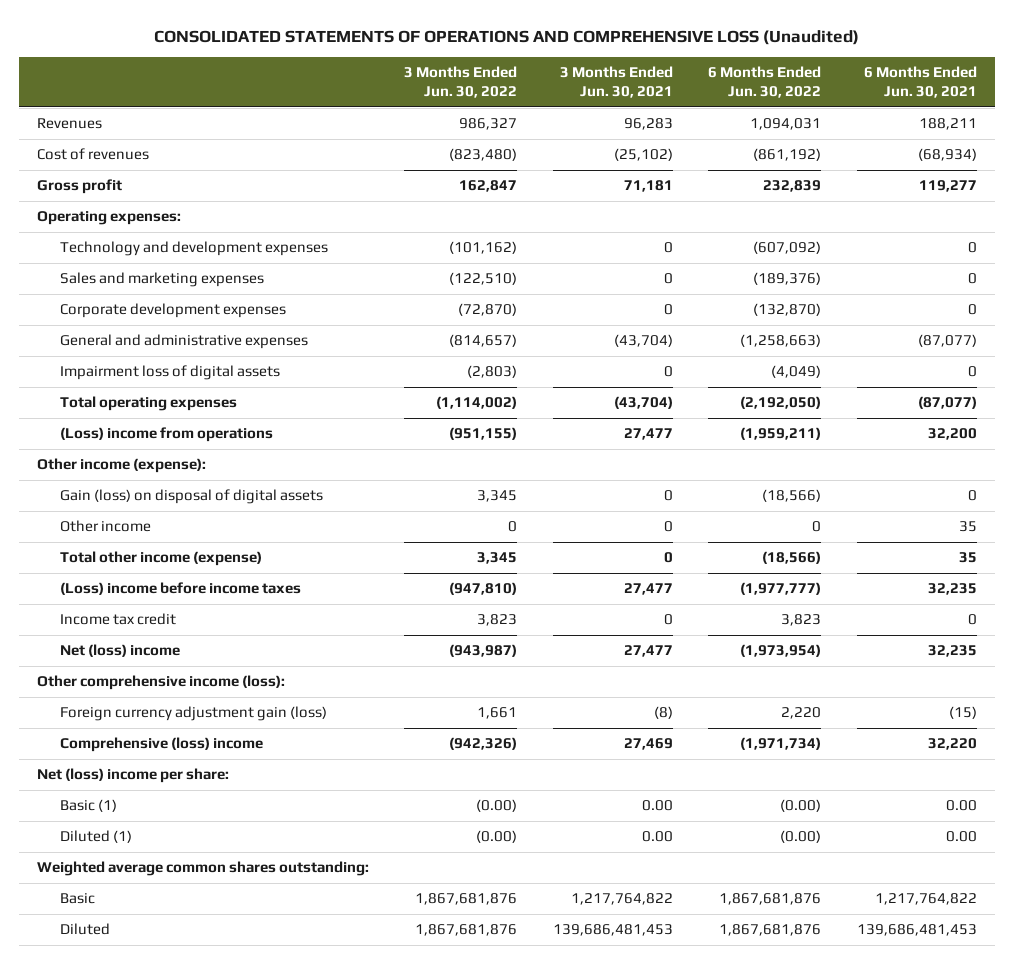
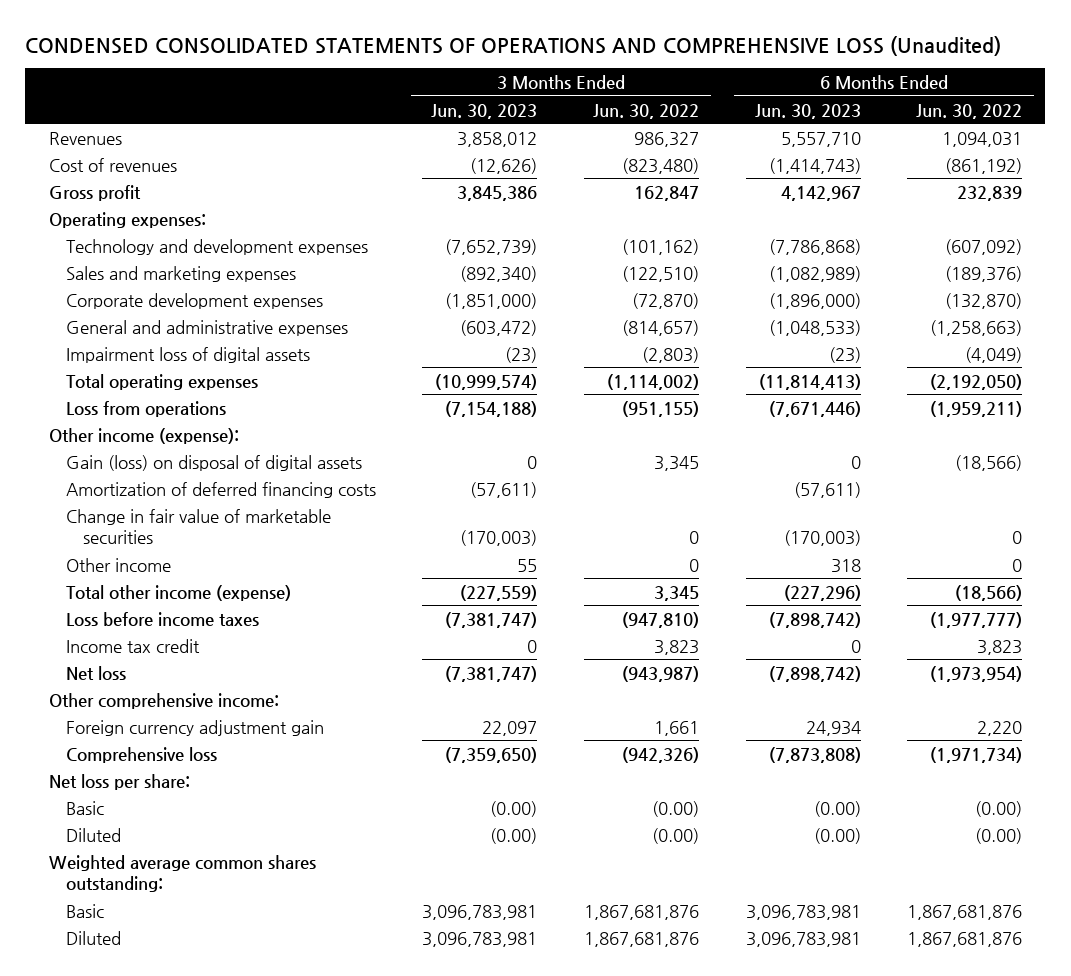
[153,30,859,46] CONSOLIDATED STATEMENTS OF OPERATIONS AND COMPREHENSIVE LOSS (Unaudited) -> [25,35,1002,56] CONDENSED CONSOLIDATED STATEMENTS OF OPERATIONS AND COMPREHENSIVE LOSS (Unaudited)
[559,66,673,99] 3 Months Ended Jun. 30, 2021 -> none
[863,66,977,99] 6 Months Ended Jun. 30, 2021 -> none
none -> [431,103,538,119] Jun. 30, 2023
none -> [754,103,861,119] Jun. 30, 2023
[60,427,274,443] (Loss) income from operations -> [65,400,226,417] Loss from operations
none -> [65,481,376,498] Amortization of deferred financing costs
none -> [65,508,331,545] Change in fair value of marketable securities
[60,582,302,596] (Loss) income before income taxes -> [65,611,259,627] Loss before income taxes
[60,644,181,658] Net (loss) income -> [65,665,126,680] Net loss
[36,675,285,691] Other comprehensive income (loss): -> [48,692,279,709] Other comprehensive income:
[60,706,328,722] Foreign currency adjustment gain (loss) -> [65,719,324,736] Foreign currency adjustment gain
[60,737,264,753] Comprehensive (loss) income -> [65,746,217,763] Comprehensive loss
[36,768,229,784] Net (loss) income per share: -> [48,773,190,790] Net loss per share:
[60,799,118,813] Basic (1) -> [65,800,104,815] Basic
[60,830,133,844] Diluted (1) -> [65,827,121,842] Diluted

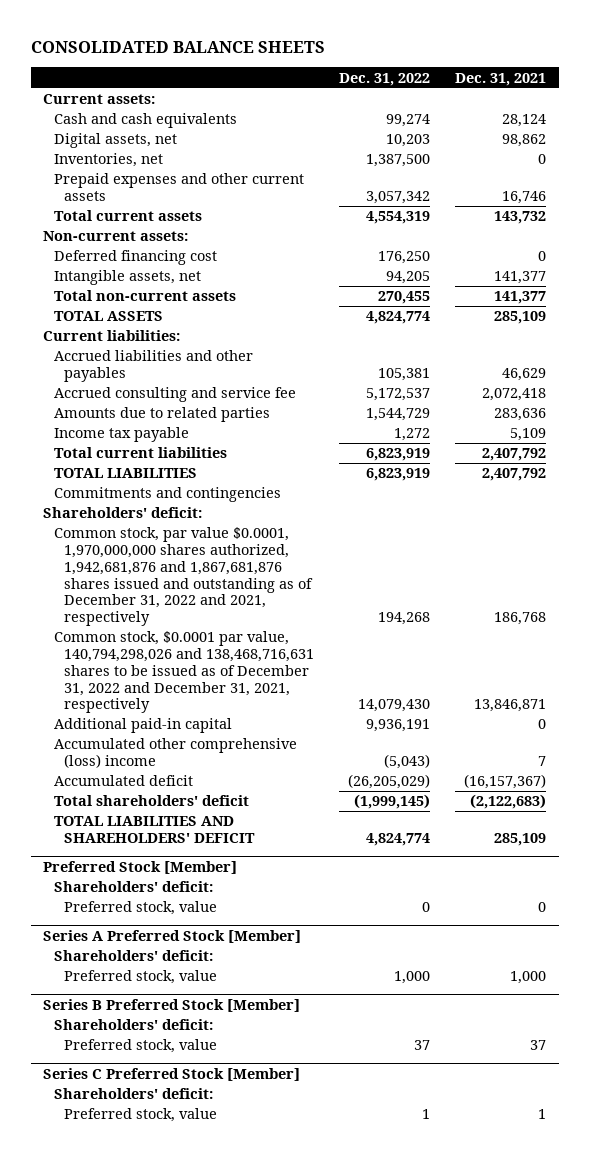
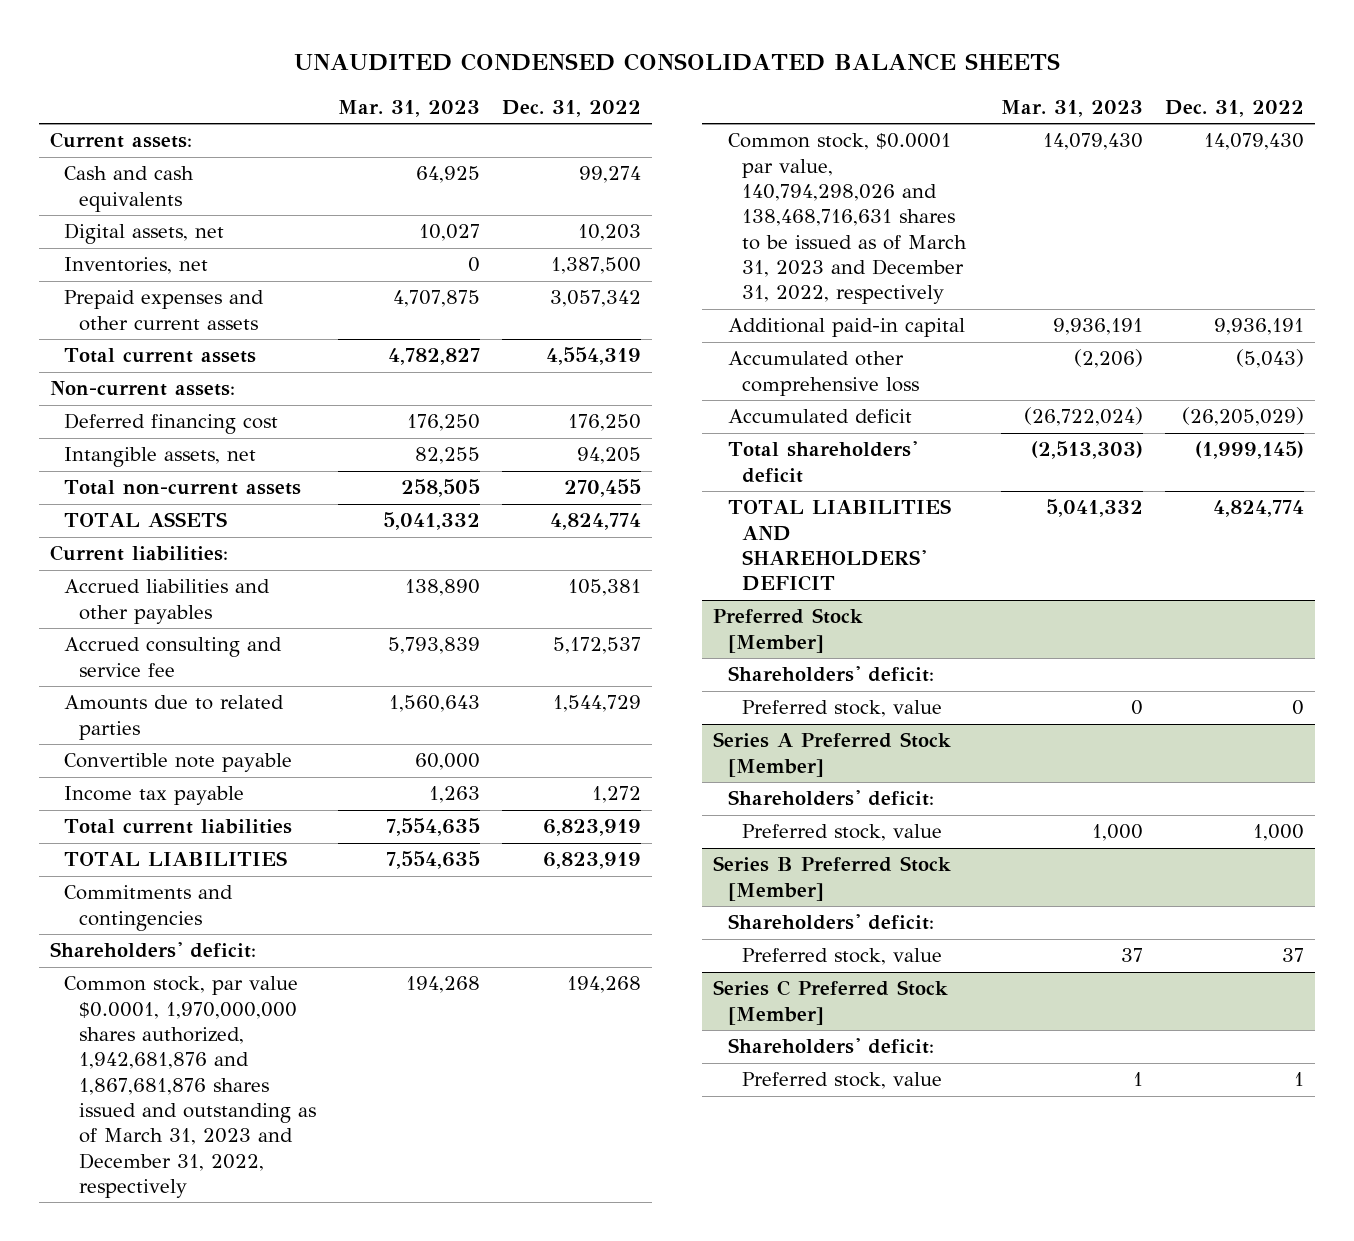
[30,40,325,53] CONSOLIDATED BALANCE SHEETS -> [293,53,1060,72] UNAUDITED CONDENSED CONSOLIDATED BALANCE SHEETS
[455,72,547,86] Dec. 31, 2021 -> none
none -> [337,99,480,117] Mar. 31, 2023
none -> [64,753,293,773] Convertible note payable
[53,527,314,627] Common stock, par value $0.0001, 1,970,000,000 shares authorized, 1,942,681,876 and 1,867,681,876 shares issued and outstanding as of December 31, 2022 and 2021, respectively -> [64,976,316,1198] Common stock, par value $0.0001, 1,970,000,000 shares authorized, 1,942,681,876 and 1,867,681,876 shares issued and outstanding as of March 31, 2023 and December 31, 2022, respectively
[53,631,315,714] Common stock, $0.0001 par value, 140,794,298,026 and 138,468,716,631 shares to be issued as of December 31, 2022 and December 31, 2021, respectively -> [727,133,968,305] Common stock, $0.0001 par value, 140,794,298,026 and 138,468,716,631 shares to be issued as of March 31, 2023 and December 31, 2022, respectively
[53,738,297,769] Accumulated other comprehensive (loss) income -> [727,351,920,396] Accumulated other comprehensive loss

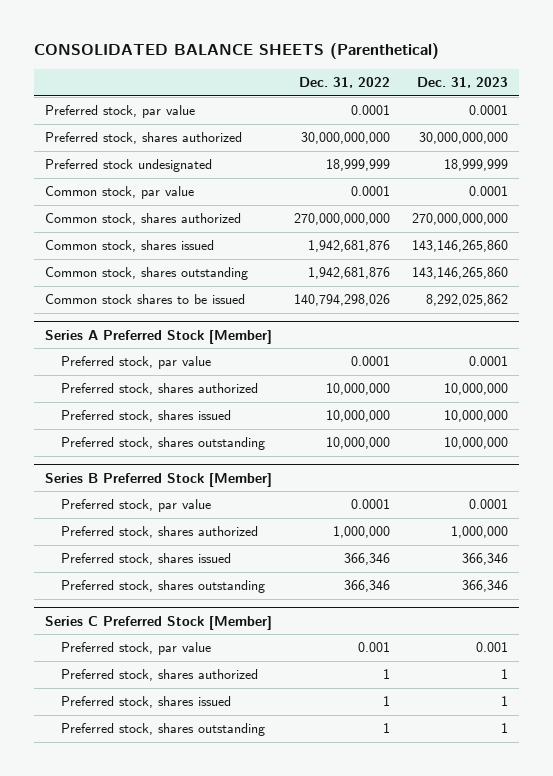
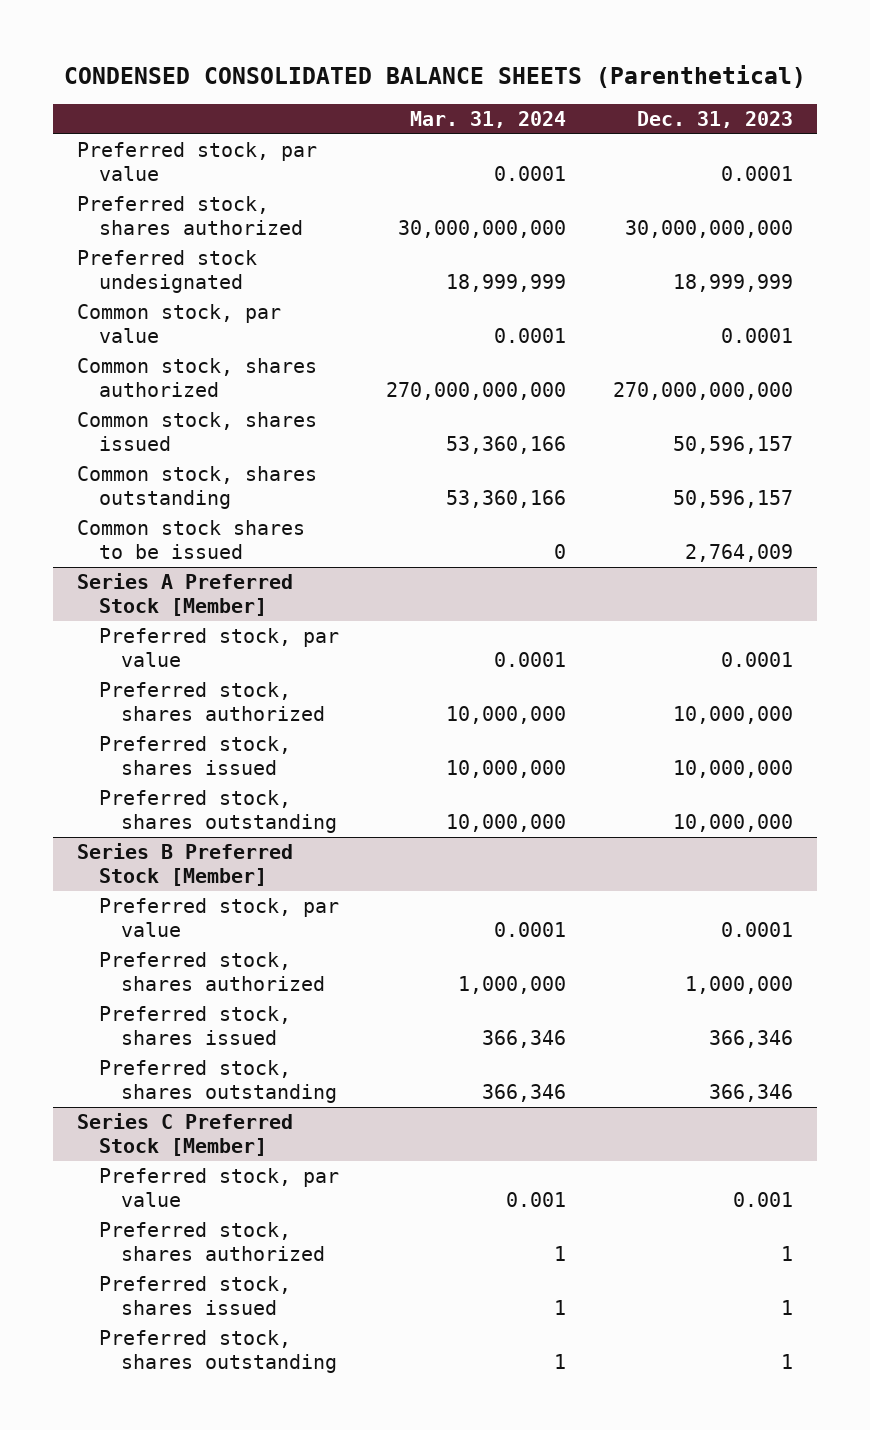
[33,42,439,59] CONSOLIDATED BALANCE SHEETS (Parenthetical) -> [63,64,806,88] CONDENSED CONSOLIDATED BALANCE SHEETS (Parenthetical)
[299,76,391,88] Dec. 31, 2022 -> none
none -> [410,110,567,128] Mar. 31, 2024
[412,240,509,253] 143,146,265,860 -> [673,436,794,455] 50,596,157
[412,267,509,280] 143,146,265,860 -> [673,490,794,509] 50,596,157
[426,294,509,307] 8,292,025,862 -> [685,544,794,563] 2,764,009

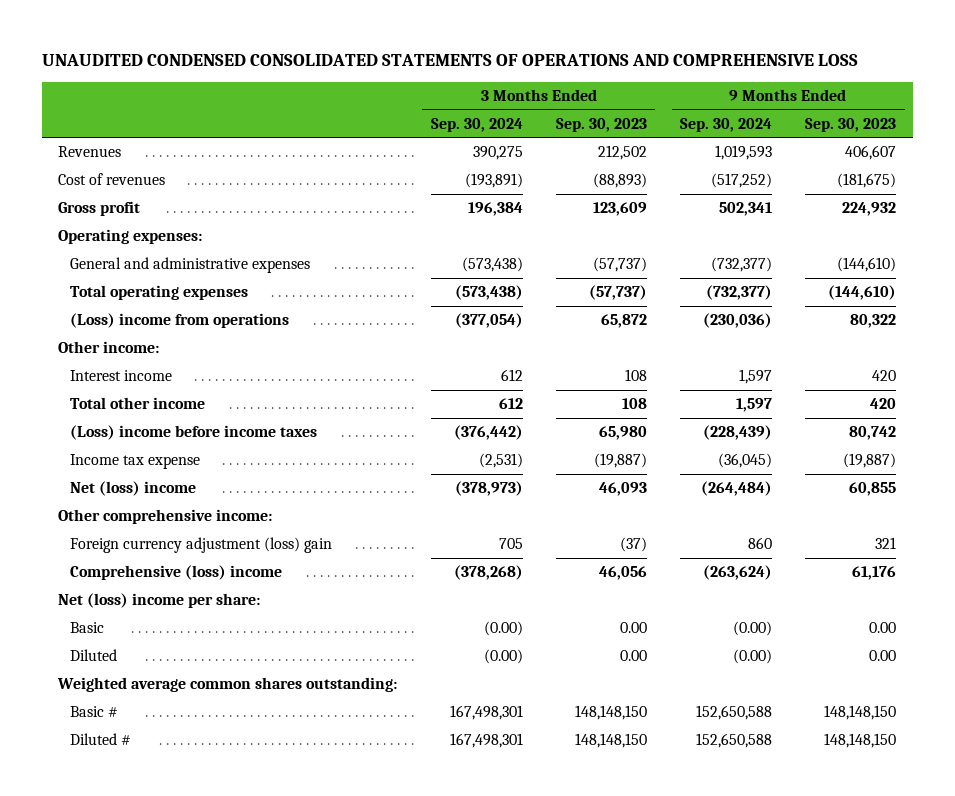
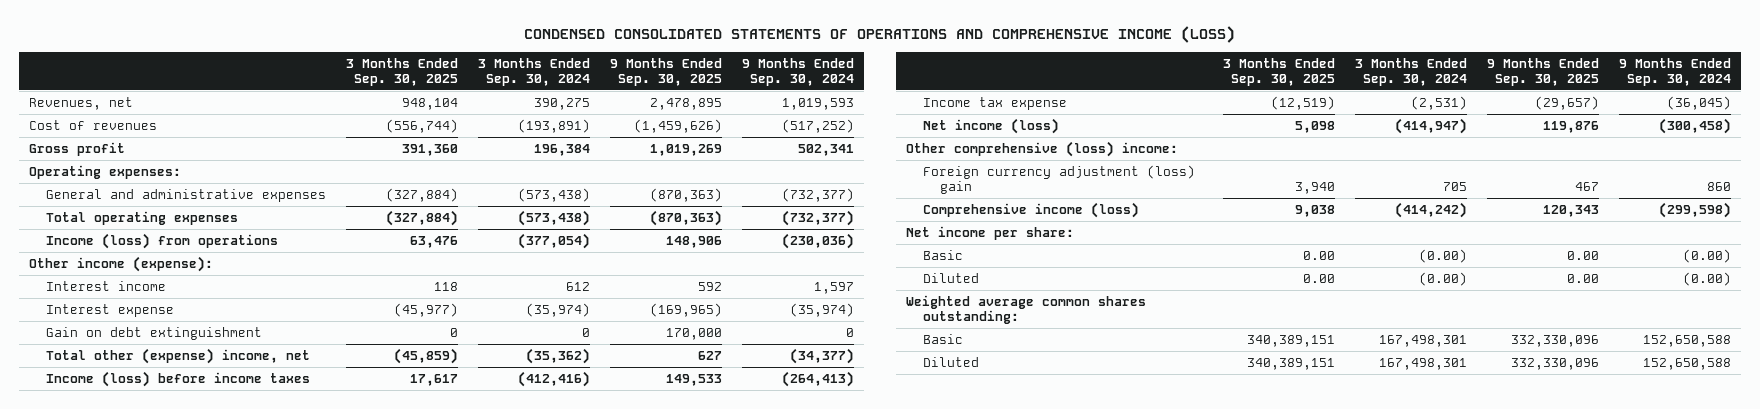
[41,53,858,66] UNAUDITED CONDENSED CONSOLIDATED STATEMENTS OF OPERATIONS AND COMPREHENSIVE LOSS -> [523,25,1235,43] CONDENSED CONSOLIDATED STATEMENTS OF OPERATIONS AND COMPREHENSIVE INCOME (LOSS)
[555,117,647,132] Sep. 30, 2023 -> none
[805,117,897,132] Sep. 30, 2023 -> none
none -> [345,57,458,86] 3 Months Ended Sep. 30, 2025
none -> [609,57,722,86] 9 Months Ended Sep. 30, 2025
[58,146,122,158] Revenues -> [28,97,133,111] Revenues, net
[70,313,290,329] (Loss) income from operations -> [46,233,279,250] Income (loss) from operations
[58,341,160,354] Other income: -> [28,256,213,273] Other income (expense):
none -> [46,304,175,318] Interest expense
none -> [46,327,263,341] Gain on debt extinguishment
[70,397,206,410] Total other income -> [46,348,311,365] Total other (expense) income, net
[498,398,523,410] 612 -> [525,348,590,365] (35,362)
[736,398,773,413] 1,597 -> [789,348,854,365] (34,377)
[70,425,318,441] (Loss) income before income taxes -> [46,371,311,388] Income (loss) before income taxes
[453,425,523,441] (376,442) -> [517,371,590,388] (412,416)
[703,425,773,441] (228,439) -> [781,371,854,388] (264,413)
[70,481,197,497] Net (loss) income -> [922,118,1059,135] Net income (loss)
[454,481,523,497] (378,973) -> [1394,118,1467,135] (414,947)
[701,481,773,497] (264,484) -> [1658,118,1731,135] (300,458)
[58,509,273,525] Other comprehensive income: -> [905,141,1178,158] Other comprehensive (loss) income:
[70,565,283,581] Comprehensive (loss) income -> [922,202,1139,219] Comprehensive income (loss)
[453,565,523,581] (378,268) -> [1394,202,1467,219] (414,242)
[703,565,773,581] (263,624) -> [1658,202,1731,219] (299,598)
[58,593,261,609] Net (loss) income per share: -> [905,226,1074,241] Net income per share:
[70,706,119,718] Basic # -> [922,334,963,345] Basic
[70,733,132,746] Diluted # -> [922,357,979,368] Diluted

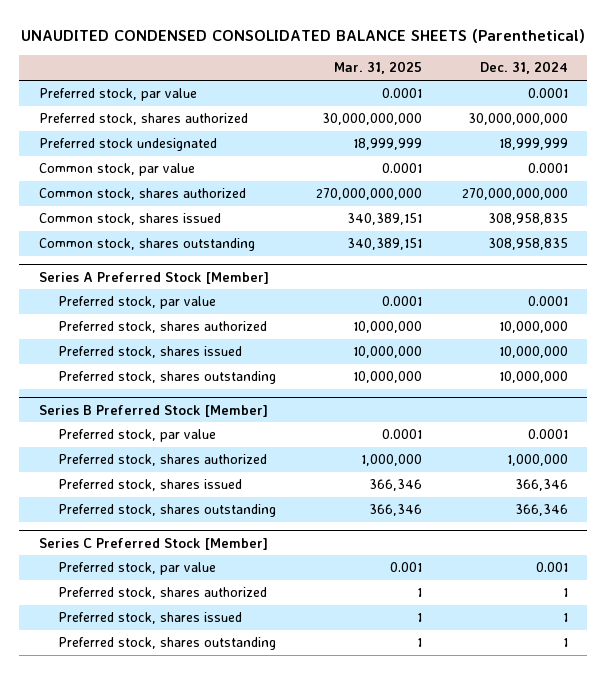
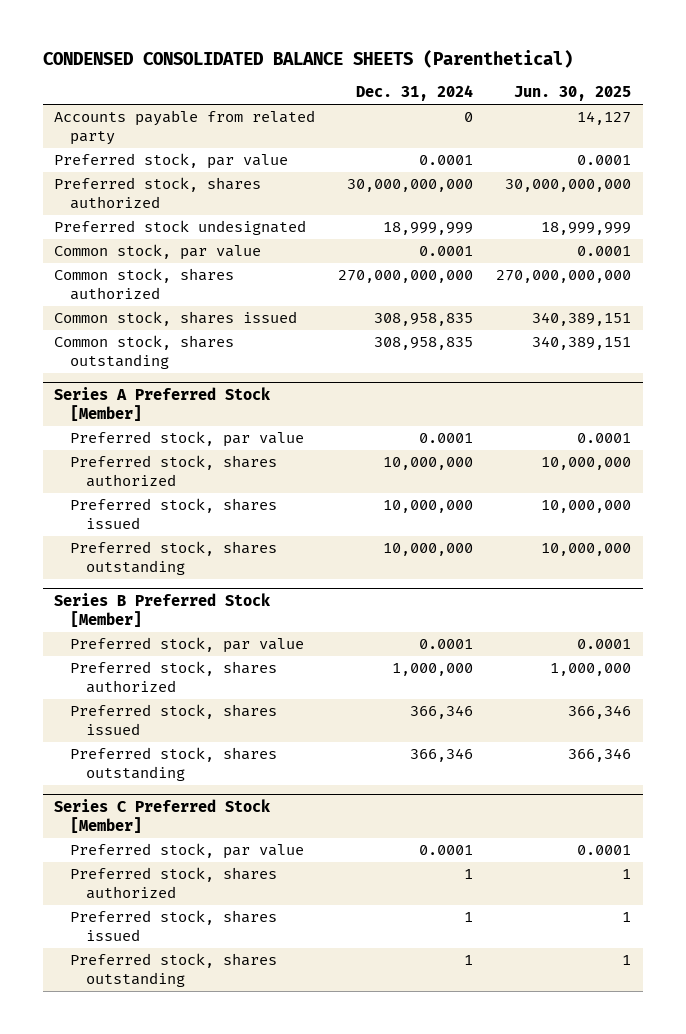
[21,29,586,44] UNAUDITED CONDENSED CONSOLIDATED BALANCE SHEETS (Parenthetical) -> [42,50,573,69] CONDENSED CONSOLIDATED BALANCE SHEETS (Parenthetical)
[333,61,422,75] Mar. 31, 2025 -> none
none -> [514,86,632,102] Jun. 30, 2025
none -> [54,110,316,146] Accounts payable from related party
[535,562,568,573] 0.001 -> [419,845,474,856] 0.0001

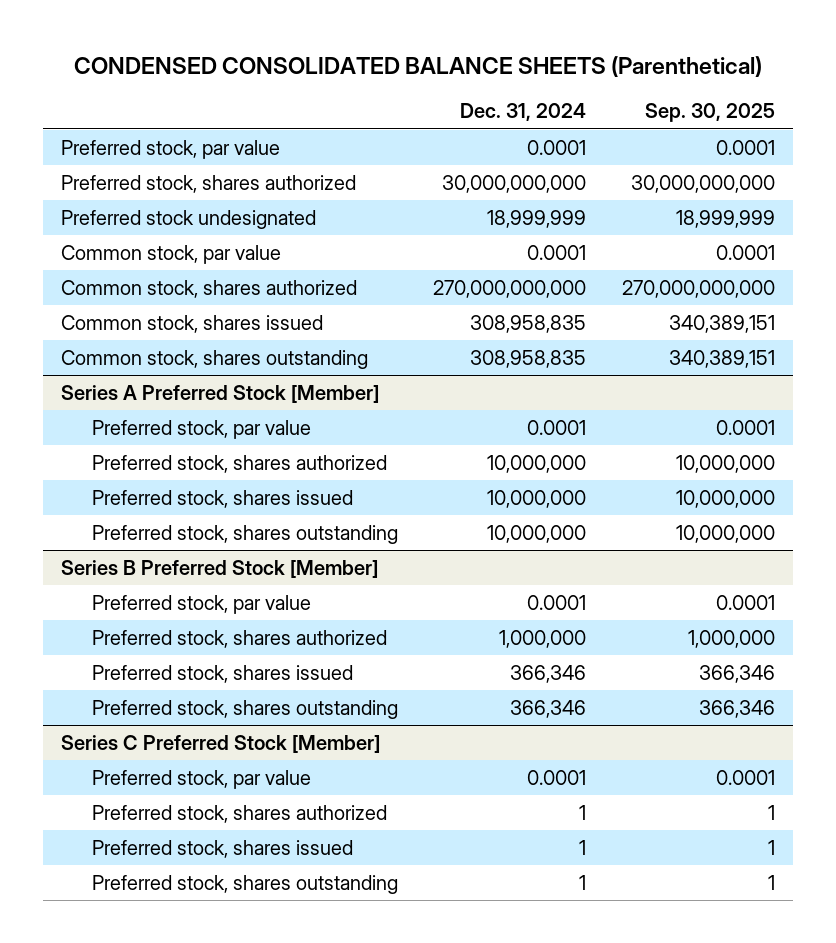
[514,86,632,102] Jun. 30, 2025 -> none
none -> [644,103,775,123] Sep. 30, 2025
[54,110,316,146] Accounts payable from related party -> none

